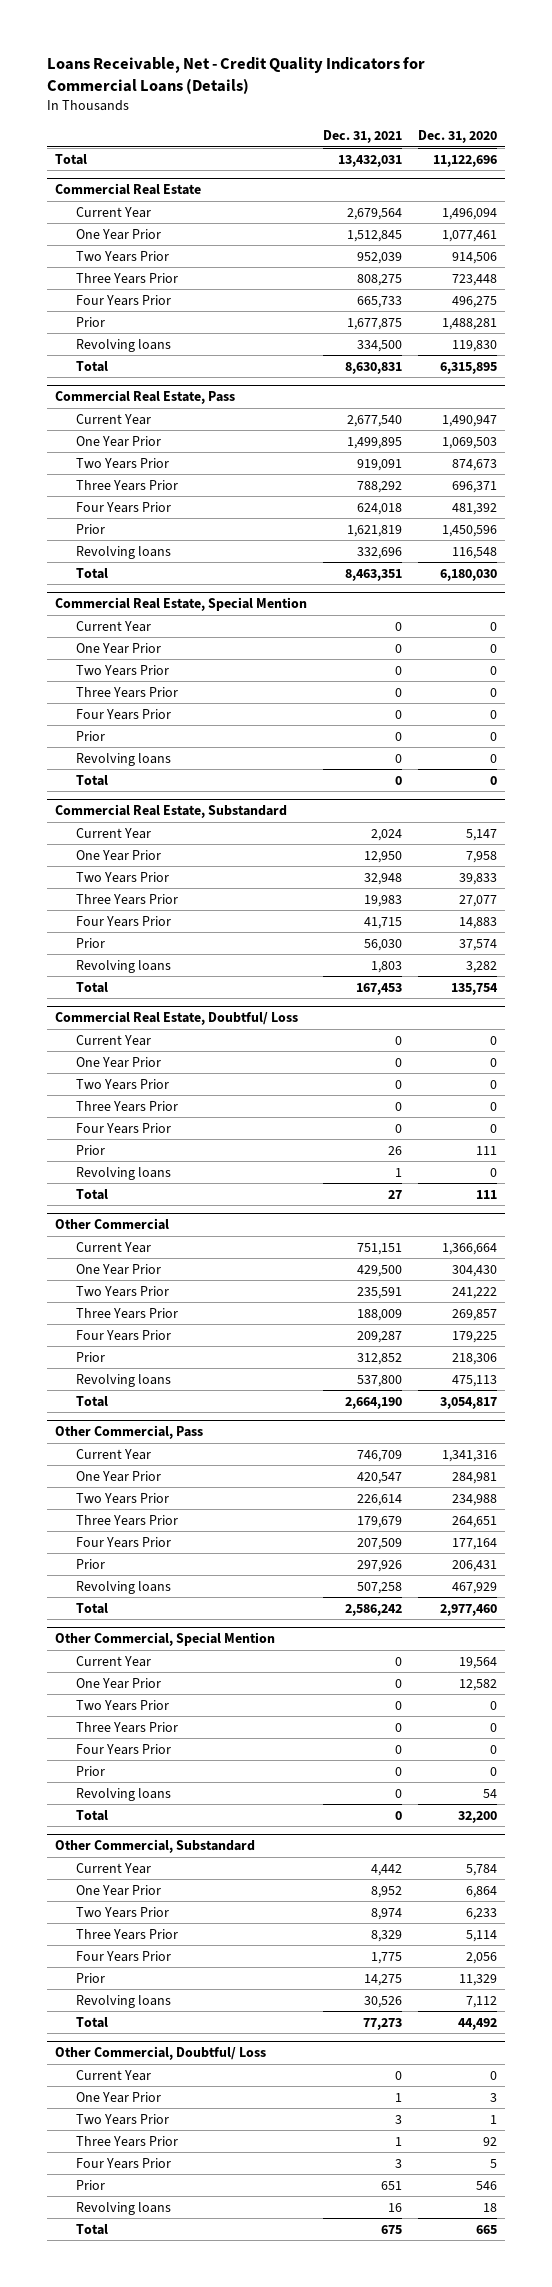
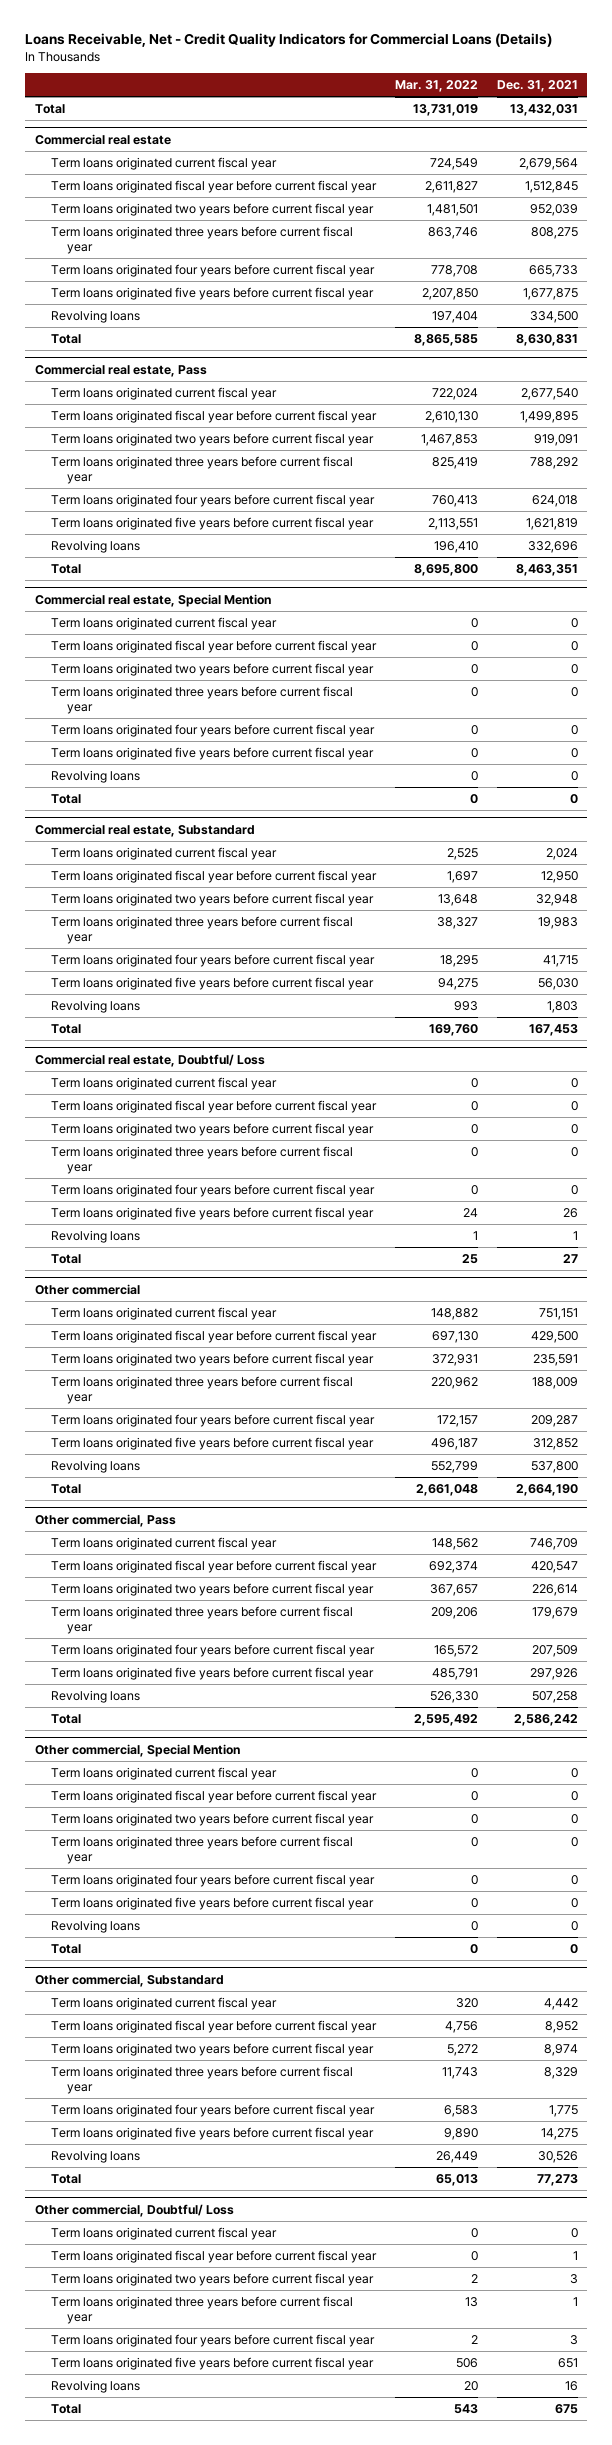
[417,130,497,144] Dec. 31, 2020 -> none
none -> [394,79,478,92] Mar. 31, 2022
[54,183,201,196] Commercial Real Estate -> [34,133,171,145] Commercial real estate
[76,206,152,218] Current Year -> [50,156,277,170] Term loans originated current fiscal year
[76,228,162,240] One Year Prior -> [50,179,377,193] Term loans originated fiscal year before current fiscal year
[76,250,170,262] Two Years Prior -> [50,202,374,216] Term loans originated two years before current fiscal year
[76,272,179,284] Three Years Prior -> [50,225,353,255] Term loans originated three years before current fiscal year
[76,294,172,306] Four Years Prior -> [50,263,375,277] Term loans originated four years before current fiscal year
[76,316,106,327] Prior -> [50,286,374,300] Term loans originated five years before current fiscal year
[54,390,235,405] Commercial Real Estate, Pass -> [34,363,207,377] Commercial real estate, Pass
[76,413,152,425] Current Year -> [50,386,277,400] Term loans originated current fiscal year
[76,435,162,447] One Year Prior -> [50,409,377,423] Term loans originated fiscal year before current fiscal year
[76,457,170,469] Two Years Prior -> [50,432,374,446] Term loans originated two years before current fiscal year
[76,479,179,491] Three Years Prior -> [50,455,353,485] Term loans originated three years before current fiscal year
[76,501,172,513] Four Years Prior -> [50,493,375,507] Term loans originated four years before current fiscal year
[76,523,106,534] Prior -> [50,516,374,530] Term loans originated five years before current fiscal year
[54,597,307,612] Commercial Real Estate, Special Mention -> [34,593,271,607] Commercial real estate, Special Mention
[76,620,152,632] Current Year -> [50,616,277,630] Term loans originated current fiscal year
[76,642,162,654] One Year Prior -> [50,639,377,653] Term loans originated fiscal year before current fiscal year
[76,664,170,676] Two Years Prior -> [50,662,374,676] Term loans originated two years before current fiscal year
[76,686,179,698] Three Years Prior -> [50,685,353,715] Term loans originated three years before current fiscal year
[76,708,172,720] Four Years Prior -> [50,723,375,737] Term loans originated four years before current fiscal year
[76,730,106,741] Prior -> [50,746,374,760] Term loans originated five years before current fiscal year
[54,804,287,819] Commercial Real Estate, Substandard -> [34,823,255,837] Commercial real estate, Substandard
[76,827,152,839] Current Year -> [50,846,277,860] Term loans originated current fiscal year
[76,849,162,861] One Year Prior -> [50,869,377,883] Term loans originated fiscal year before current fiscal year
[76,871,170,883] Two Years Prior -> [50,892,374,906] Term loans originated two years before current fiscal year
[76,893,179,905] Three Years Prior -> [50,915,353,945] Term loans originated three years before current fiscal year
[76,915,172,927] Four Years Prior -> [50,953,375,967] Term loans originated four years before current fiscal year
[76,937,106,948] Prior -> [50,976,374,990] Term loans originated five years before current fiscal year
[54,1011,298,1026] Commercial Real Estate, Doubtful/ Loss -> [34,1053,265,1067] Commercial real estate, Doubtful/ Loss
[76,1034,152,1046] Current Year -> [50,1076,277,1090] Term loans originated current fiscal year
[76,1056,162,1068] One Year Prior -> [50,1099,377,1113] Term loans originated fiscal year before current fiscal year
[76,1078,170,1090] Two Years Prior -> [50,1122,374,1136] Term loans originated two years before current fiscal year
[76,1100,179,1112] Three Years Prior -> [50,1145,353,1175] Term loans originated three years before current fiscal year
[76,1122,172,1134] Four Years Prior -> [50,1183,375,1197] Term loans originated four years before current fiscal year
[76,1144,106,1155] Prior -> [50,1206,374,1220] Term loans originated five years before current fiscal year
[54,1218,169,1231] Other Commercial -> [34,1283,140,1295] Other commercial
[76,1241,152,1253] Current Year -> [50,1306,277,1320] Term loans originated current fiscal year
[76,1263,162,1275] One Year Prior -> [50,1329,377,1343] Term loans originated fiscal year before current fiscal year
[76,1285,170,1297] Two Years Prior -> [50,1352,374,1366] Term loans originated two years before current fiscal year
[76,1307,179,1319] Three Years Prior -> [50,1375,353,1405] Term loans originated three years before current fiscal year
[76,1329,172,1341] Four Years Prior -> [50,1413,375,1427] Term loans originated four years before current fiscal year
[76,1351,106,1362] Prior -> [50,1436,374,1450] Term loans originated five years before current fiscal year
[54,1425,203,1440] Other Commercial, Pass -> [34,1513,176,1527] Other commercial, Pass
[76,1448,152,1460] Current Year -> [50,1536,277,1550] Term loans originated current fiscal year
[76,1470,162,1482] One Year Prior -> [50,1559,377,1573] Term loans originated fiscal year before current fiscal year
[76,1492,170,1504] Two Years Prior -> [50,1582,374,1596] Term loans originated two years before current fiscal year
[76,1514,179,1526] Three Years Prior -> [50,1605,353,1635] Term loans originated three years before current fiscal year
[76,1536,172,1548] Four Years Prior -> [50,1643,375,1657] Term loans originated four years before current fiscal year
[76,1558,106,1569] Prior -> [50,1666,374,1680] Term loans originated five years before current fiscal year
[54,1632,275,1647] Other Commercial, Special Mention -> [34,1743,240,1757] Other commercial, Special Mention
[76,1655,152,1667] Current Year -> [50,1766,277,1780] Term loans originated current fiscal year
[76,1677,162,1689] One Year Prior -> [50,1789,377,1803] Term loans originated fiscal year before current fiscal year
[76,1699,170,1711] Two Years Prior -> [50,1812,374,1826] Term loans originated two years before current fiscal year
[76,1721,179,1733] Three Years Prior -> [50,1835,353,1865] Term loans originated three years before current fiscal year
[76,1743,172,1755] Four Years Prior -> [50,1873,375,1887] Term loans originated four years before current fiscal year
[76,1765,106,1776] Prior -> [50,1896,374,1910] Term loans originated five years before current fiscal year
[54,1839,255,1854] Other Commercial, Substandard -> [34,1973,224,1987] Other commercial, Substandard
[76,1862,152,1874] Current Year -> [50,1996,277,2010] Term loans originated current fiscal year
[76,1884,162,1896] One Year Prior -> [50,2019,377,2033] Term loans originated fiscal year before current fiscal year
[76,1906,170,1918] Two Years Prior -> [50,2042,374,2056] Term loans originated two years before current fiscal year
[76,1928,179,1940] Three Years Prior -> [50,2065,353,2095] Term loans originated three years before current fiscal year
[76,1950,172,1962] Four Years Prior -> [50,2103,375,2117] Term loans originated four years before current fiscal year
[76,1972,106,1983] Prior -> [50,2126,374,2140] Term loans originated five years before current fiscal year
[54,2046,266,2061] Other Commercial, Doubtful/ Loss -> [34,2203,234,2217] Other commercial, Doubtful/ Loss
[76,2069,152,2081] Current Year -> [50,2226,277,2240] Term loans originated current fiscal year
[76,2091,162,2103] One Year Prior -> [50,2249,377,2263] Term loans originated fiscal year before current fiscal year
[76,2113,170,2125] Two Years Prior -> [50,2272,374,2286] Term loans originated two years before current fiscal year
[76,2135,179,2147] Three Years Prior -> [50,2295,353,2325] Term loans originated three years before current fiscal year
[76,2157,172,2169] Four Years Prior -> [50,2333,375,2347] Term loans originated four years before current fiscal year
[76,2179,106,2190] Prior -> [50,2356,374,2370] Term loans originated five years before current fiscal year

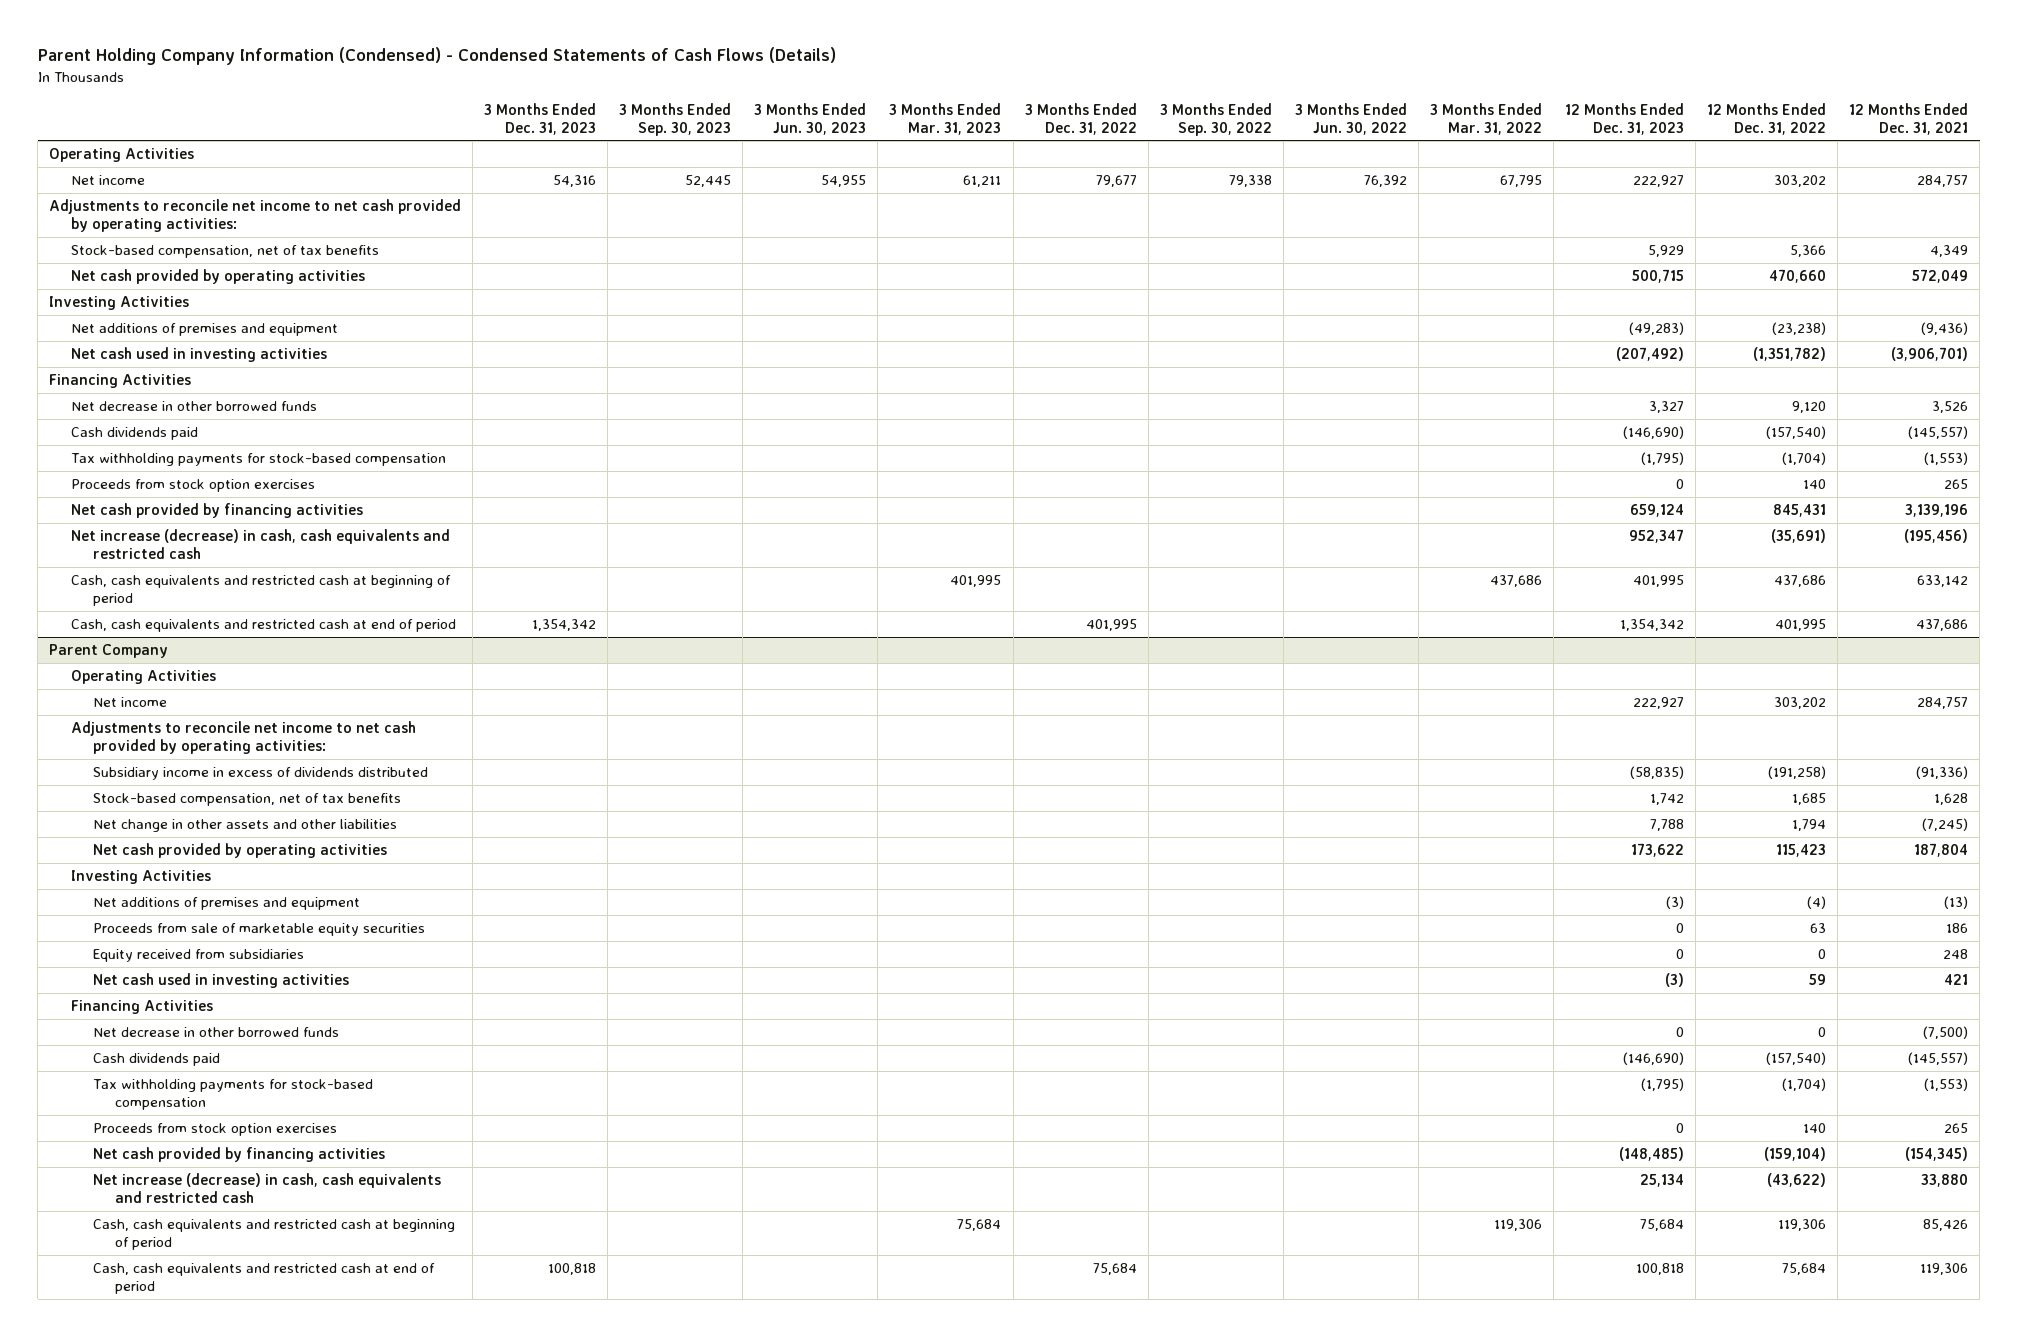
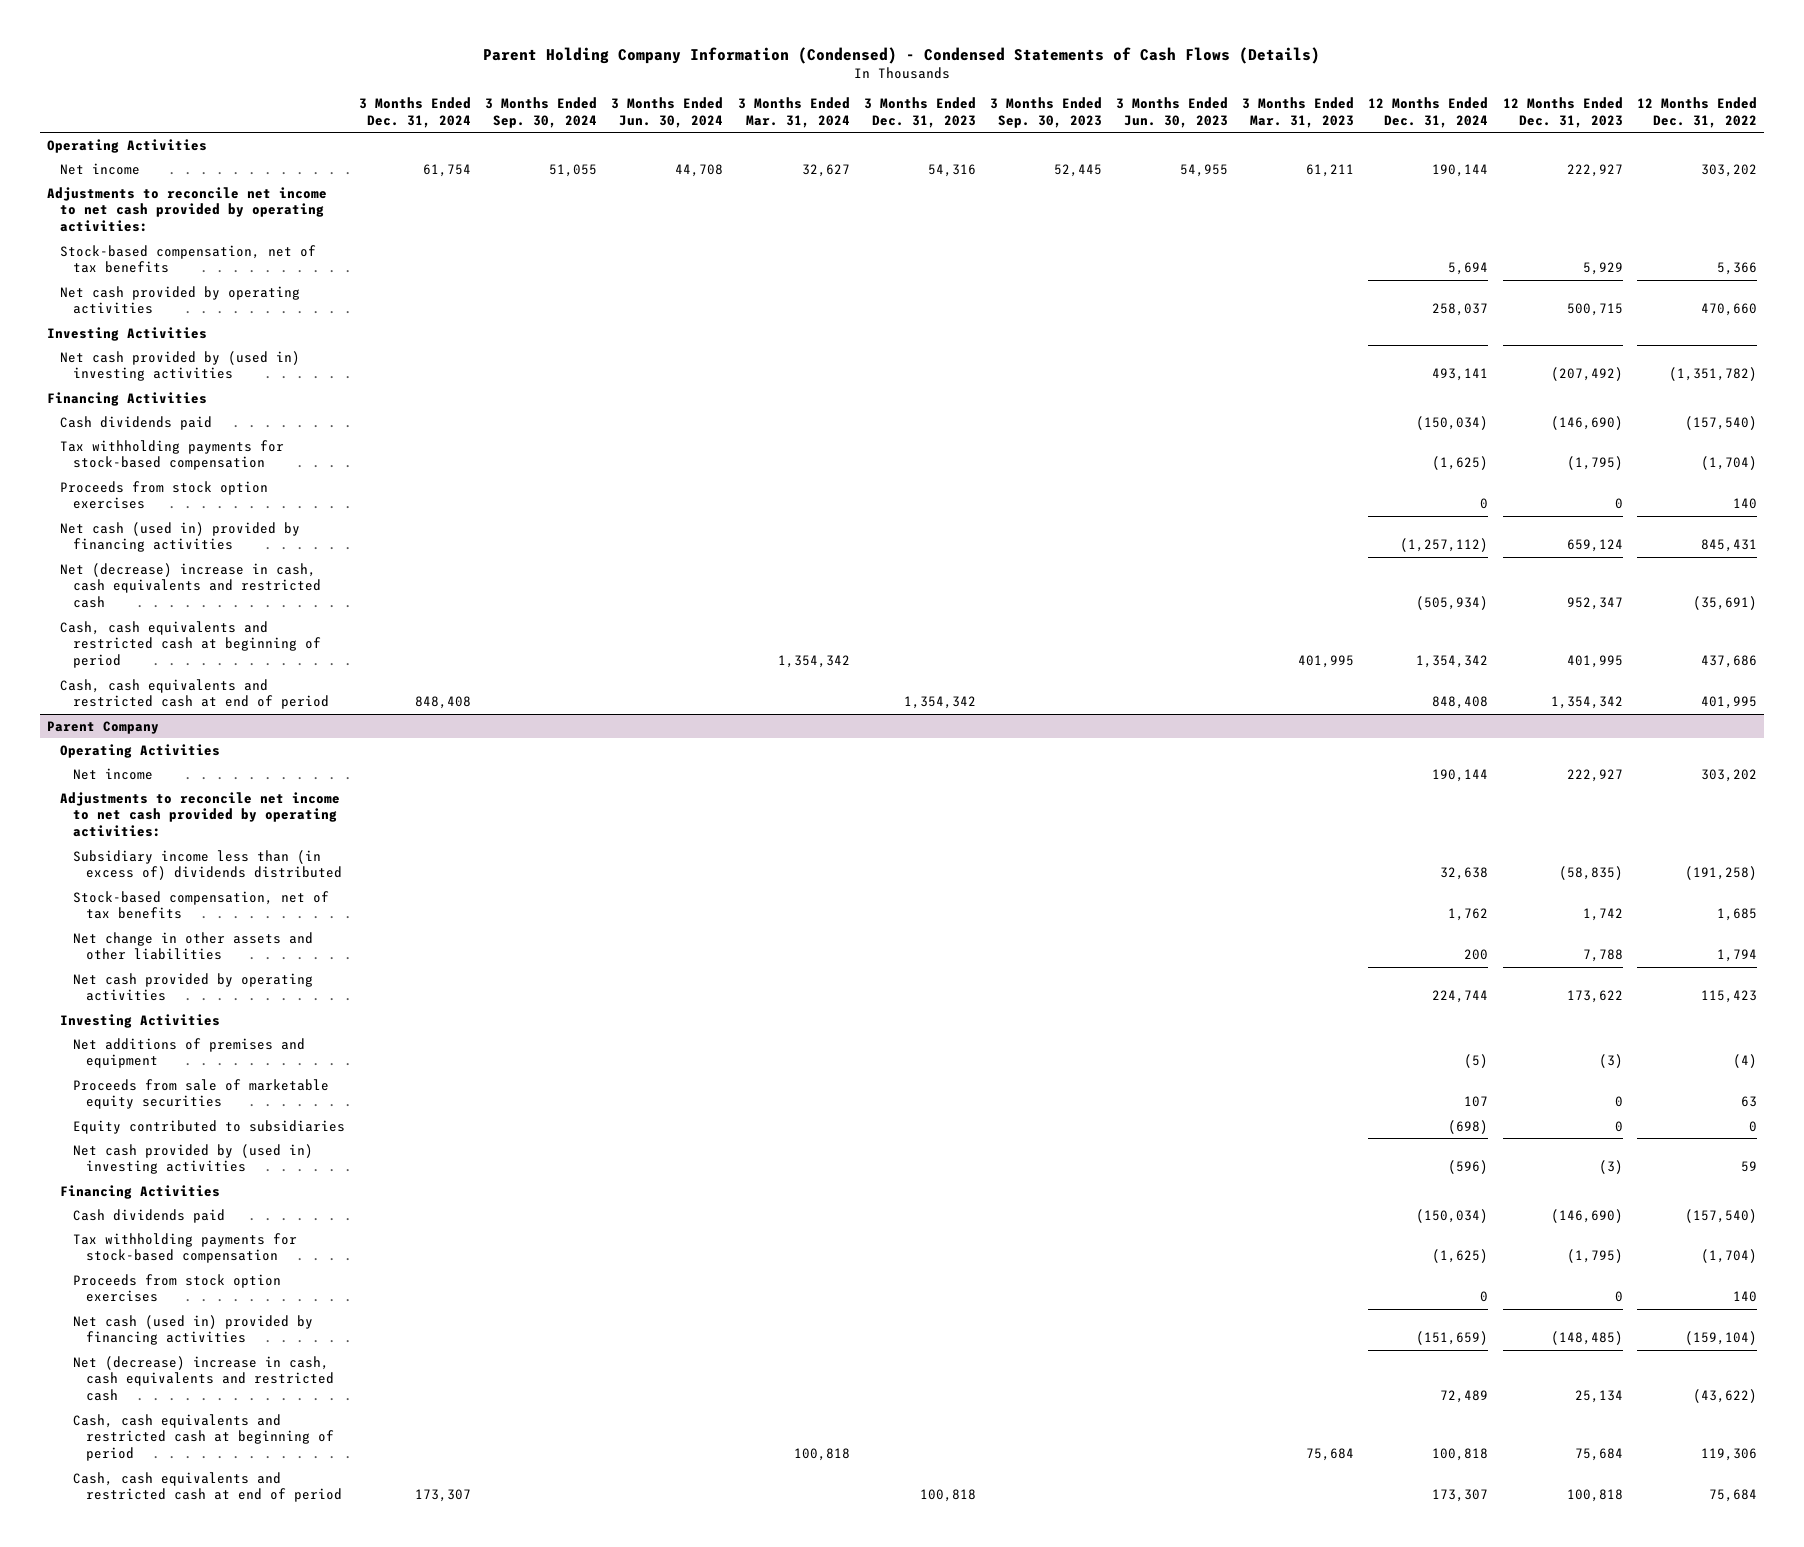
[1024,103,1137,135] 3 Months Ended Dec. 31, 2022 -> none
[1159,103,1272,136] 3 Months Ended Sep. 30, 2022 -> none
[1294,103,1407,135] 3 Months Ended Jun. 30, 2022 -> none
[1429,103,1542,135] 3 Months Ended Mar. 31, 2022 -> none
[1849,103,1969,135] 12 Months Ended Dec. 31, 2021 -> none
none -> [358,97,471,129] 3 Months Ended Dec. 31, 2024
none -> [485,97,598,129] 3 Months Ended Sep. 30, 2024
none -> [611,97,724,129] 3 Months Ended Jun. 30, 2024
none -> [737,97,850,129] 3 Months Ended Mar. 31, 2024
none -> [1368,97,1489,129] 12 Months Ended Dec. 31, 2024
[71,323,339,337] Net additions of premises and equipment -> none
[71,347,328,363] Net cash used in investing activities -> [59,350,300,382] Net cash provided by (used in) investing activities
[71,401,318,412] Net decrease in other borrowed funds -> none
[71,503,364,519] Net cash provided by financing activities -> [59,521,300,553] Net cash (used in) provided by financing activities
[71,529,451,559] Net increase (decrease) in cash, cash equivalents and restricted cash -> [59,562,321,609] Net (decrease) increase in cash, cash equivalents and restricted cash
[93,767,429,781] Subsidiary income in excess of dividends distributed -> [72,849,342,881] Subsidiary income less than (in excess of) dividends distributed
[93,949,305,963] Equity received from subsidiaries -> [72,1119,345,1134] Equity contributed to subsidiaries
[93,973,350,989] Net cash used in investing activities -> [72,1143,313,1175] Net cash provided by (used in) investing activities
[93,1027,340,1038] Net decrease in other borrowed funds -> none
[93,1147,386,1163] Net cash provided by financing activities -> [72,1314,313,1346] Net cash (used in) provided by financing activities
[93,1173,442,1203] Net increase (decrease) in cash, cash equivalents and restricted cash -> [72,1355,334,1402] Net (decrease) increase in cash, cash equivalents and restricted cash

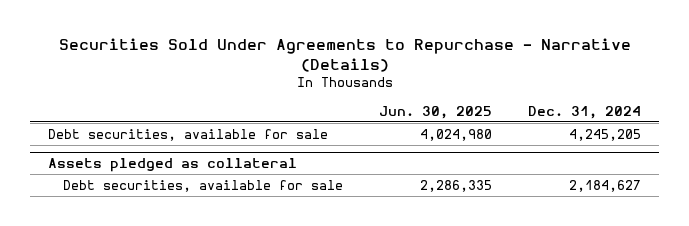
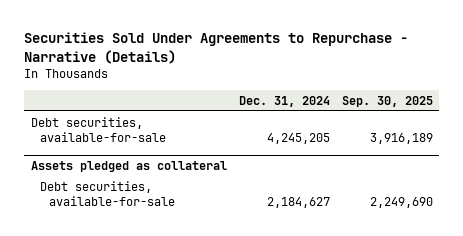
[378,105,492,119] Jun. 30, 2025 -> none
none -> [341,95,433,107] Sep. 30, 2025
[48,128,329,141] Debt securities, available for sale -> [30,116,166,143] Debt securities, available-for-sale
[62,179,343,192] Debt securities, available for sale -> [39,180,175,207] Debt securities, available-for-sale

